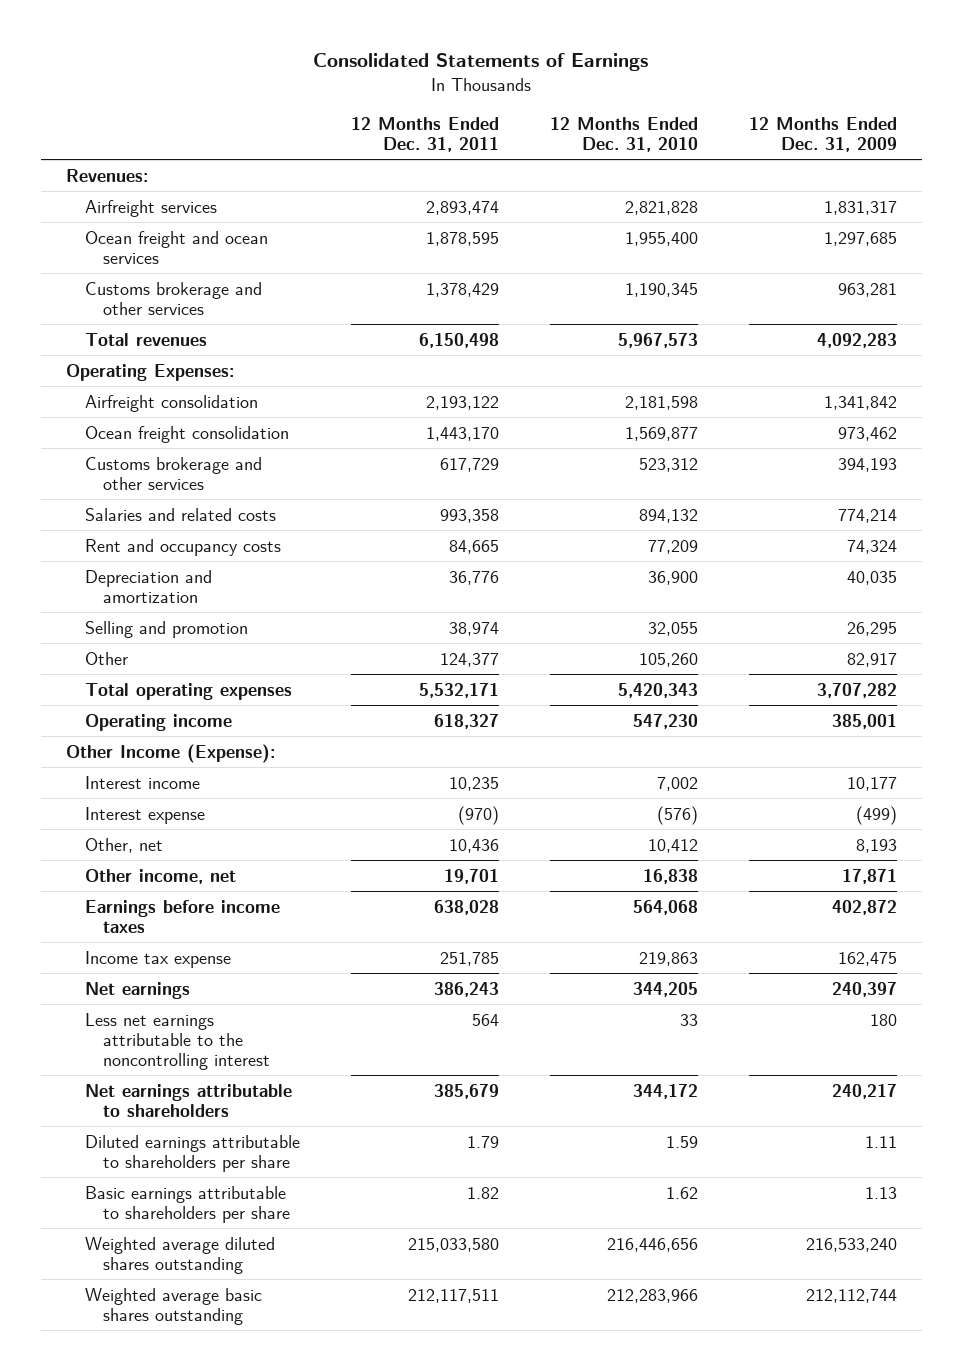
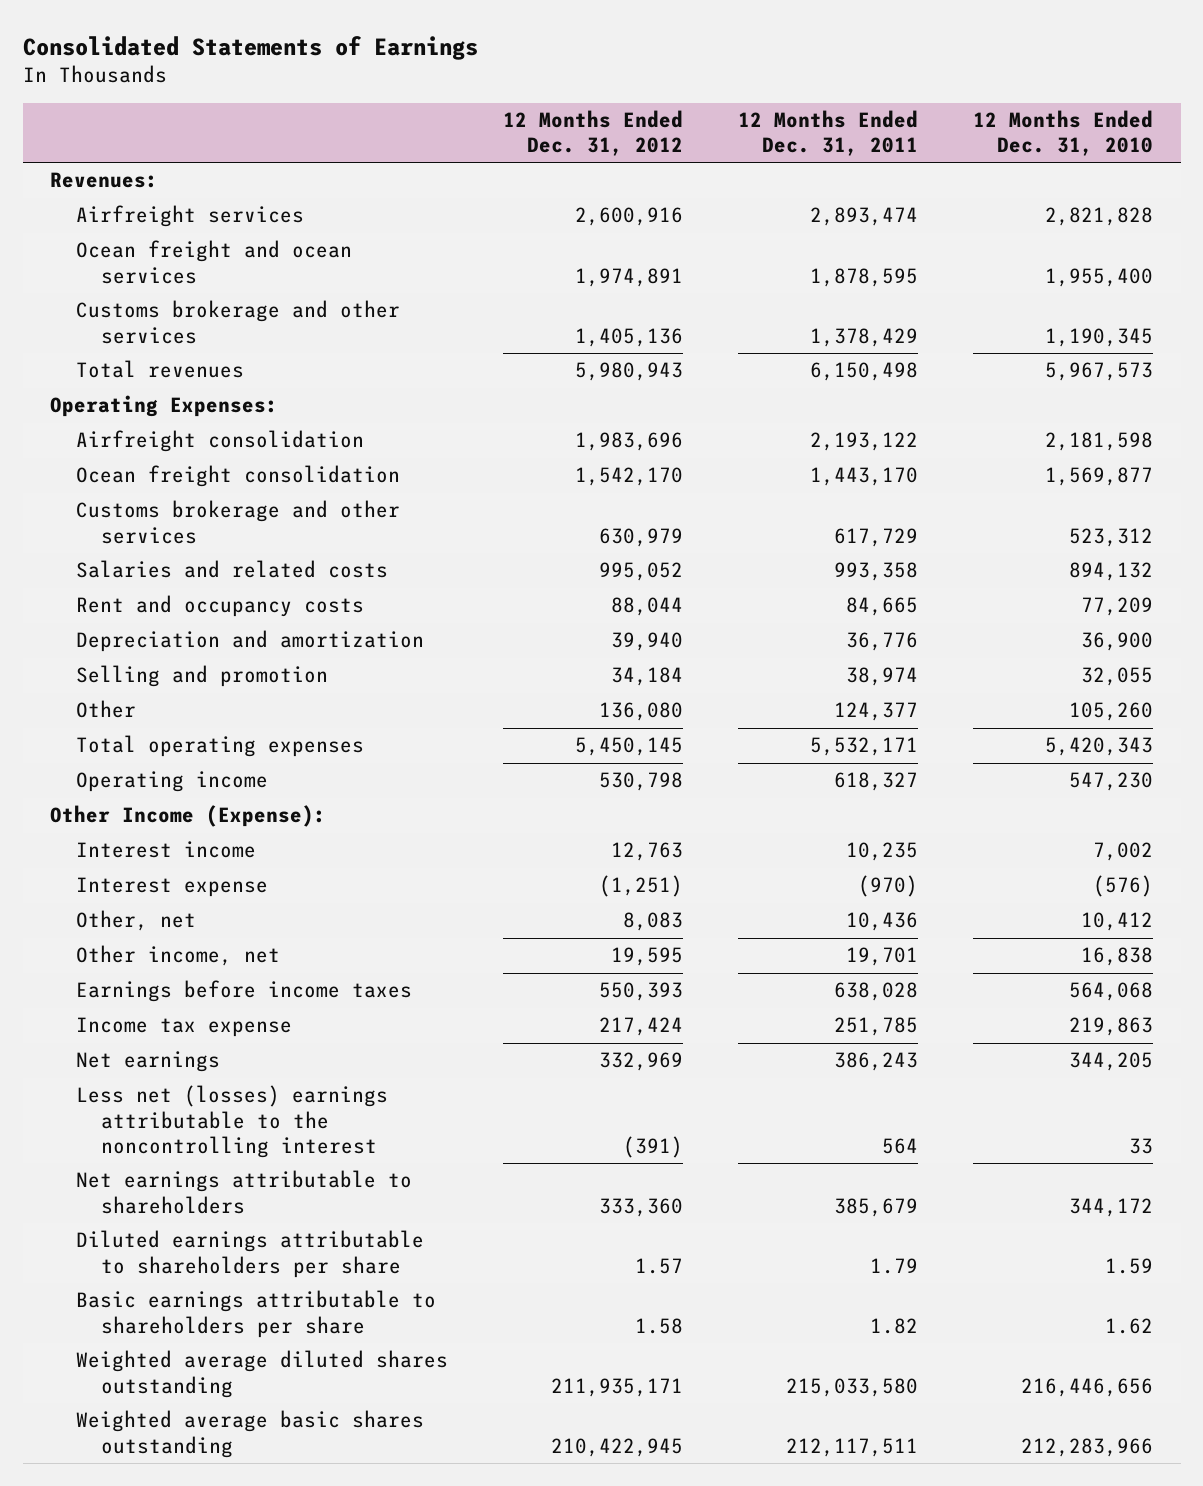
[748,116,897,152] 12 Months Ended Dec. 31, 2009 -> none
none -> [502,110,683,157] 12 Months Ended Dec. 31, 2012
[84,1012,271,1070] Less net earnings attributable to the noncontrolling interest -> [75,1085,388,1158] Less net (losses) earnings attributable to the noncontrolling interest

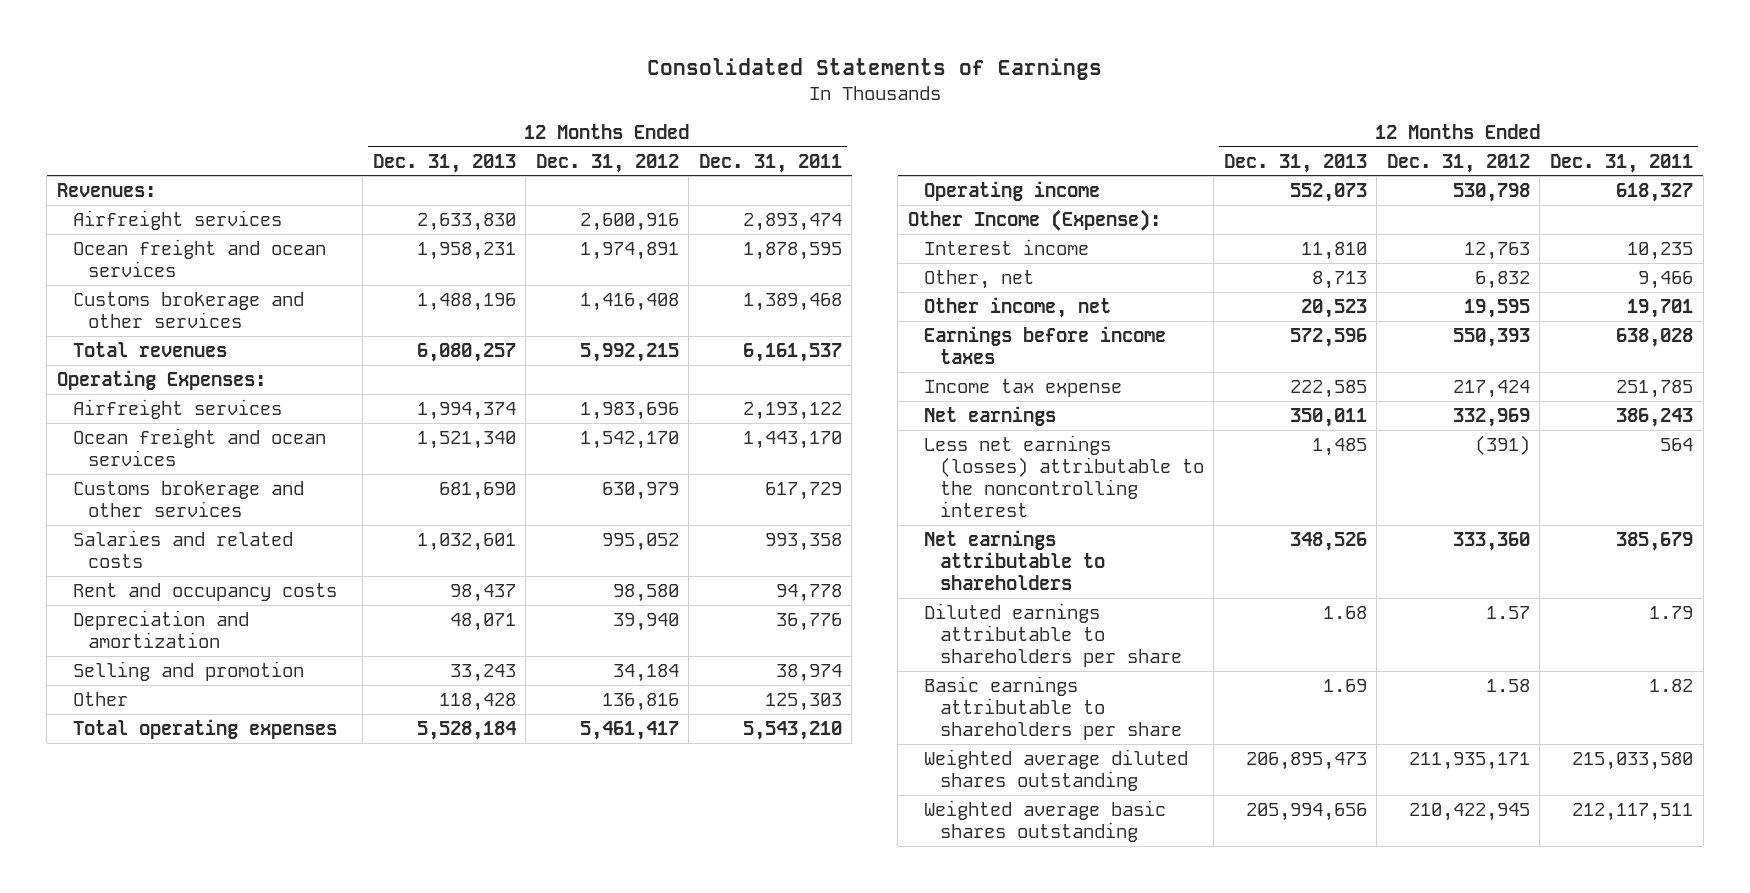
[973,110,1154,157] 12 Months Ended Dec. 31, 2010 -> none
none -> [372,153,516,173] Dec. 31, 2013
[574,327,683,347] 1,405,136 -> [579,292,679,311] 1,416,408
[809,327,918,347] 1,378,429 -> [742,292,842,311] 1,389,468
[574,362,683,382] 5,980,943 -> [579,342,679,362] 5,992,215
[809,362,918,382] 6,150,498 -> [742,342,842,362] 6,161,537
[75,430,364,453] Airfreight consolidation -> [72,398,282,419] Airfreight services
[75,465,400,488] Ocean freight consolidation -> [72,427,326,466] Ocean freight and ocean services
[610,597,683,617] 88,044 -> [612,583,679,602] 98,580
[845,597,918,617] 84,665 -> [775,583,842,602] 94,778
[598,702,683,722] 136,080 -> [601,692,679,711] 136,816
[833,702,918,722] 124,377 -> [764,692,842,711] 125,303
[574,737,683,757] 5,450,145 -> [579,720,679,740] 5,461,417
[809,737,918,757] 5,532,171 -> [742,720,842,740] 5,543,210
[75,877,268,898] Interest expense -> none
[622,912,683,932] 8,083 -> [1474,270,1530,289] 6,832
[845,912,918,932] 10,436 -> [1638,270,1694,289] 9,466
[75,1085,388,1158] Less net (losses) earnings attributable to the noncontrolling interest -> [923,434,1204,518] Less net earnings (losses) attributable to the noncontrolling interest

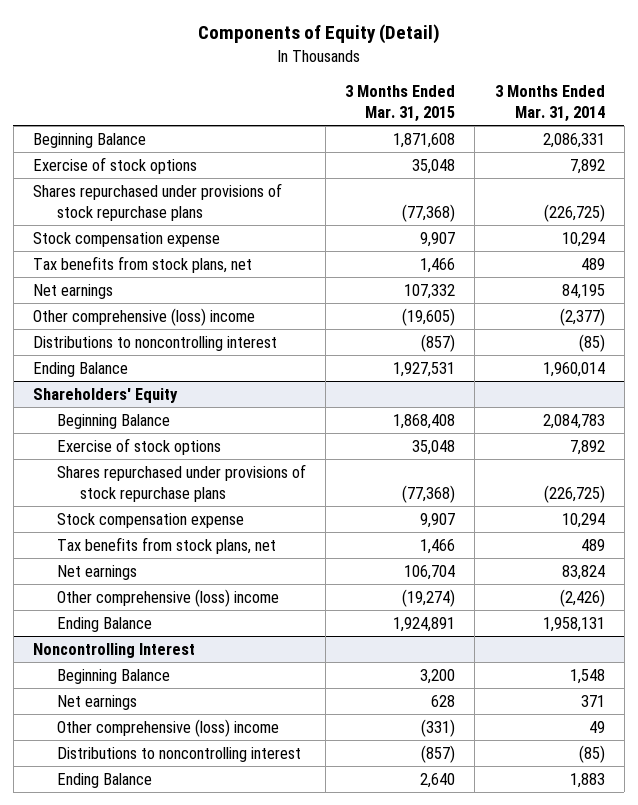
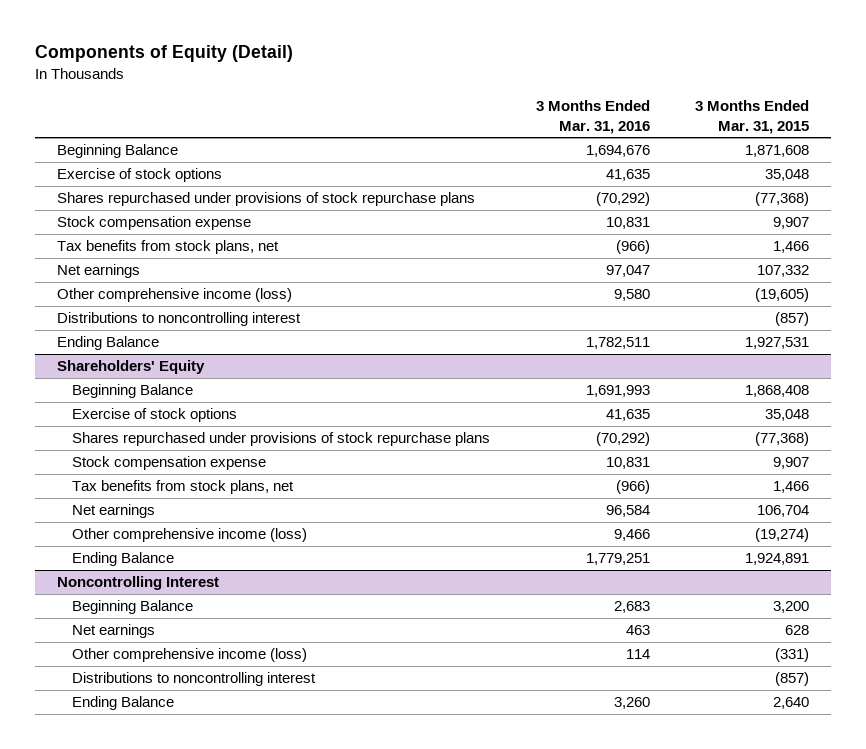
[494,85,605,122] 3 Months Ended Mar. 31, 2014 -> none
none -> [535,100,650,134] 3 Months Ended Mar. 31, 2016
[33,307,256,326] Other comprehensive (loss) income -> [57,288,293,303] Other comprehensive income (loss)
[56,588,279,607] Other comprehensive (loss) income -> [72,528,308,543] Other comprehensive income (loss)
[56,718,279,737] Other comprehensive (loss) income -> [72,648,308,663] Other comprehensive income (loss)

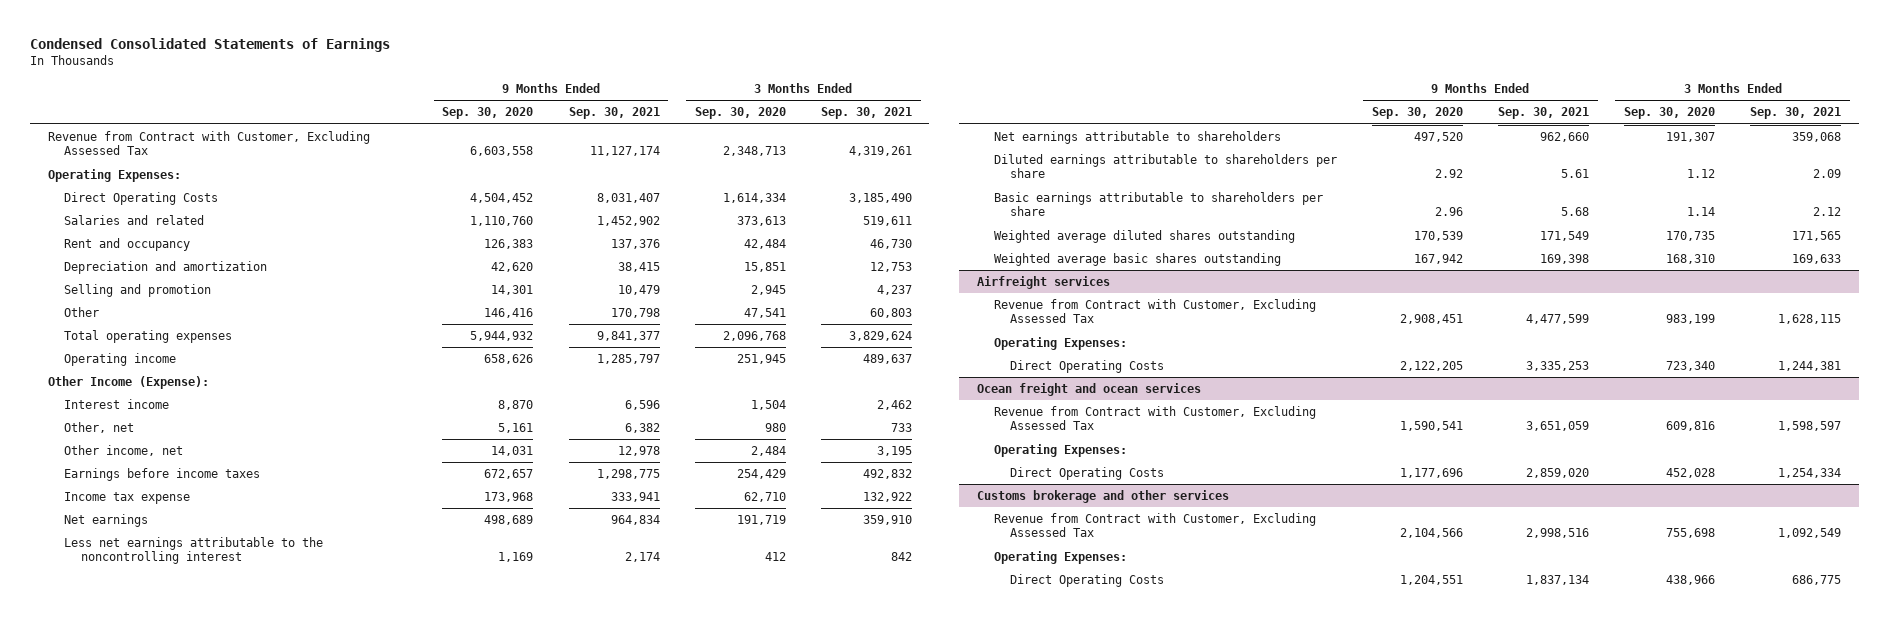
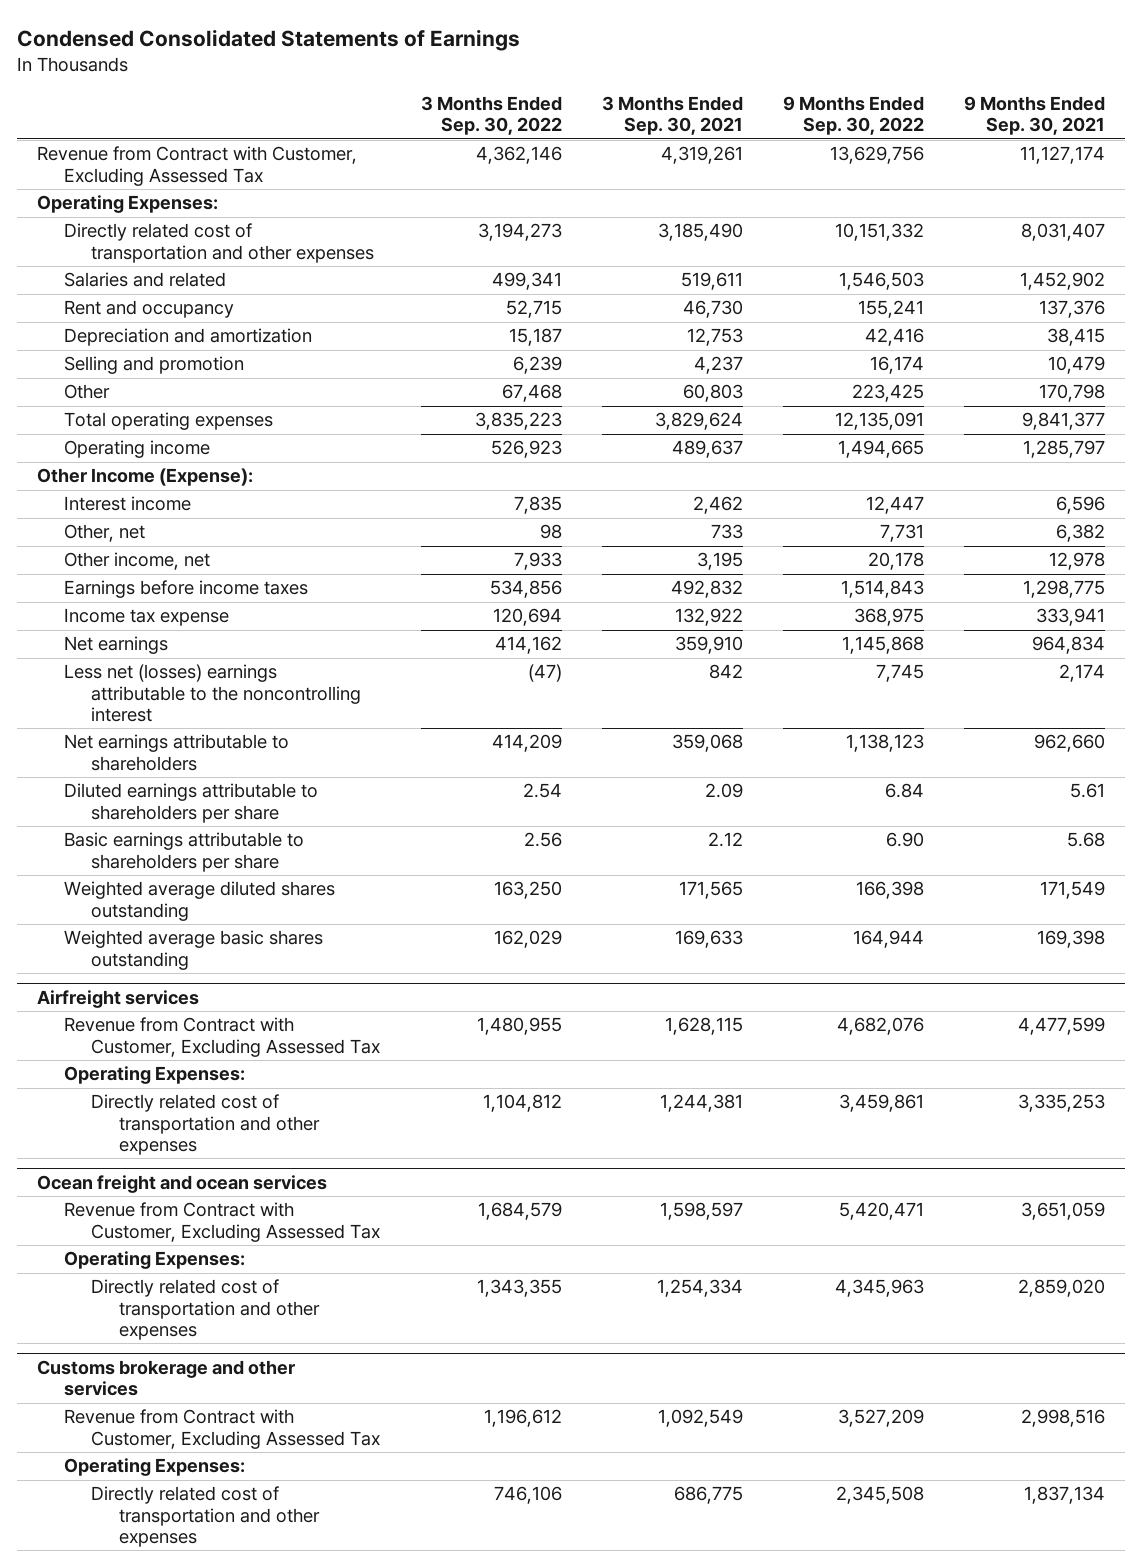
[442,107,534,120] Sep. 30, 2020 -> none
[694,107,786,120] Sep. 30, 2020 -> none
none -> [420,95,562,136] 3 Months Ended Sep. 30, 2022
none -> [782,95,924,136] 9 Months Ended Sep. 30, 2022
[64,192,219,206] Direct Operating Costs -> [64,223,375,263] Directly related cost of transportation and other expenses
[64,537,324,565] Less net earnings attributable to the noncontrolling interest -> [64,664,362,723] Less net (losses) earnings attributable to the noncontrolling interest
[1010,360,1165,374] Direct Operating Costs -> [91,1094,320,1156] Directly related cost of transportation and other expenses
[1010,467,1165,481] Direct Operating Costs -> [91,1279,320,1341] Directly related cost of transportation and other expenses
[1010,574,1165,588] Direct Operating Costs -> [91,1486,320,1548] Directly related cost of transportation and other expenses

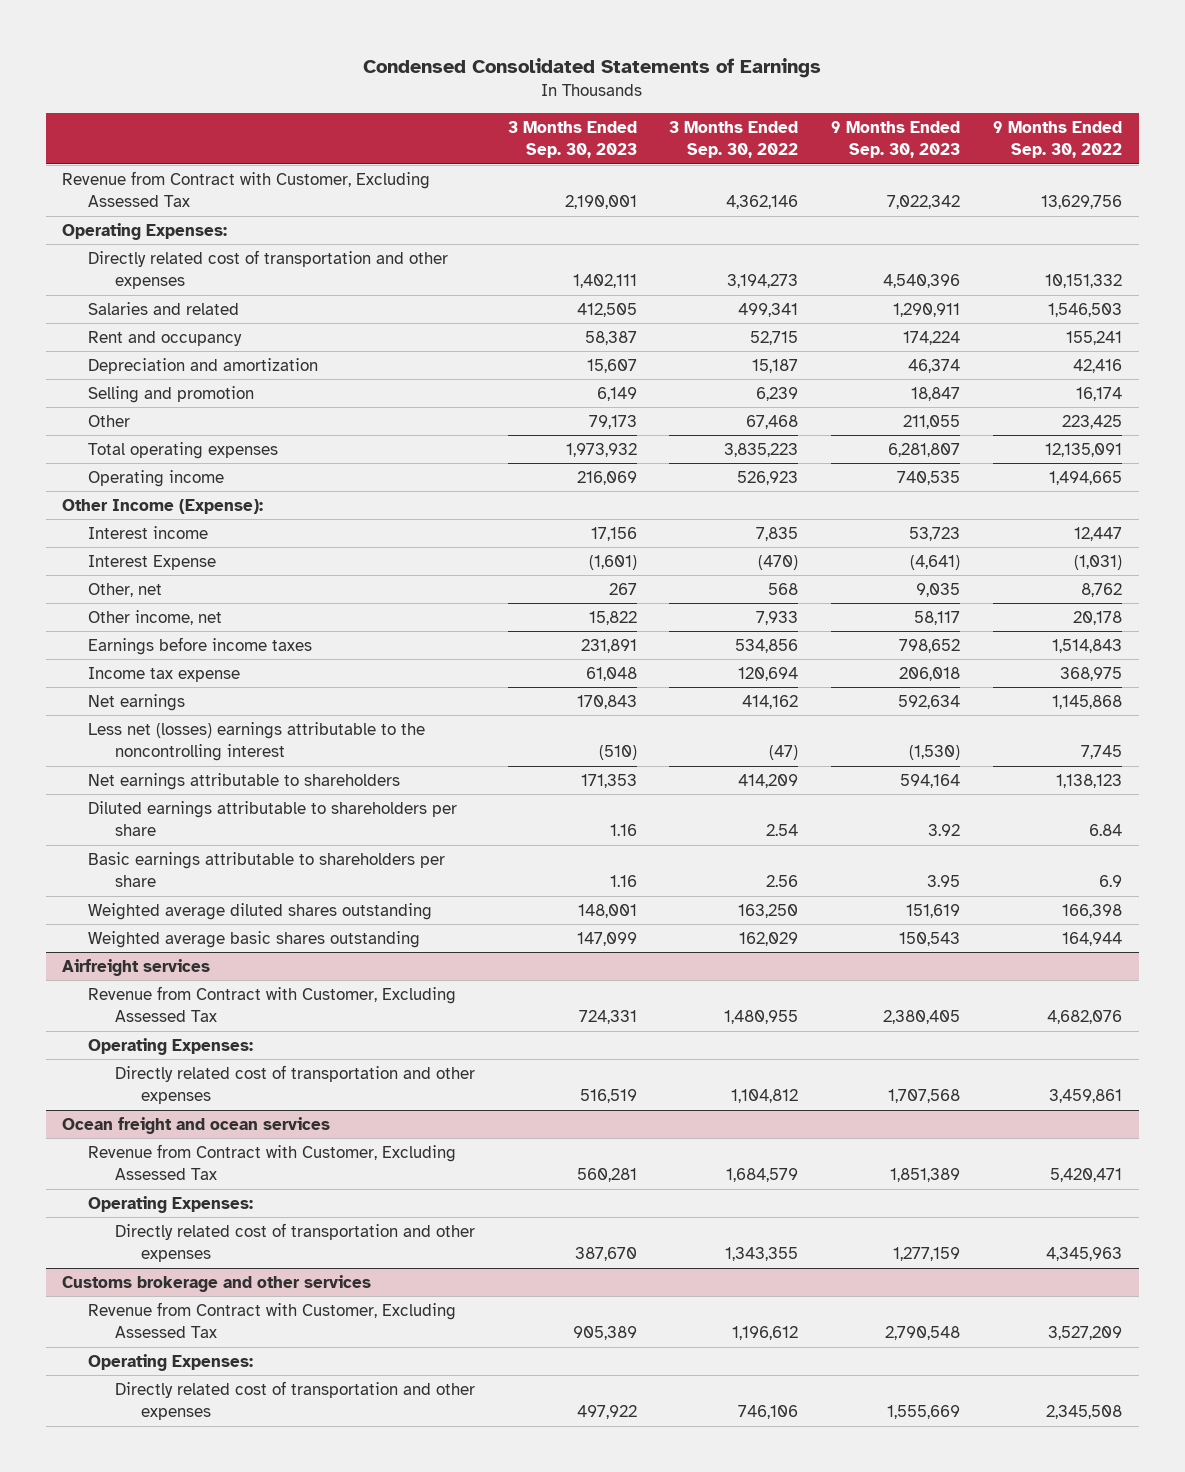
[601,95,743,136] 3 Months Ended Sep. 30, 2021 -> none
[963,95,1105,136] 9 Months Ended Sep. 30, 2021 -> none
none -> [507,121,637,159] 3 Months Ended Sep. 30, 2023
none -> [831,121,961,159] 9 Months Ended Sep. 30, 2023
none -> [88,554,217,570] Interest Expense
[539,524,562,540] 98 -> [768,582,799,595] 568
[879,524,924,543] 7,731 -> [1081,582,1123,597] 8,762
[885,832,924,848] 6.90 -> [1099,875,1123,888] 6.9

